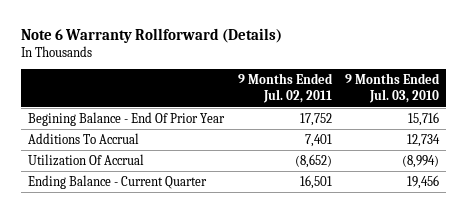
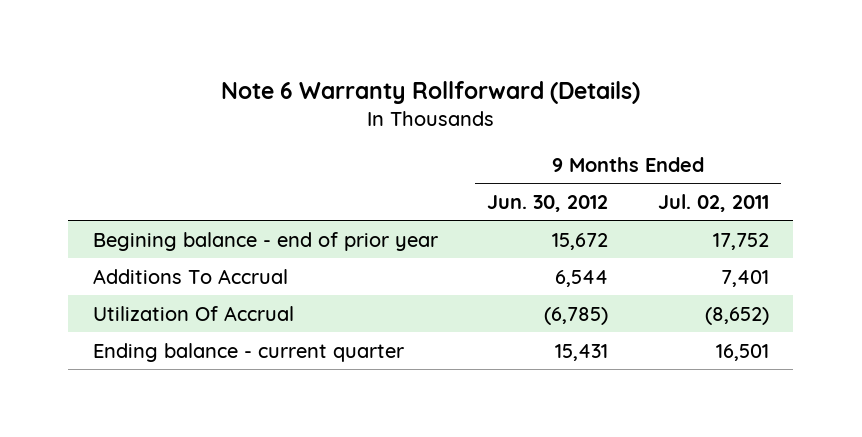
[345,73,441,104] 9 Months Ended Jul. 03, 2010 -> none
none -> [487,195,609,213] Jun. 30, 2012
[27,111,225,126] Begining Balance - End Of Prior Year -> [93,231,439,251] Begining balance - end of prior year
[27,174,207,189] Ending Balance - Current Quarter -> [93,342,405,362] Ending balance - current quarter

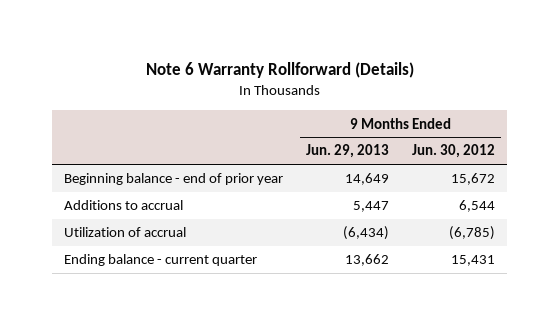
[657,194,769,213] Jul. 02, 2011 -> none
none -> [306,144,390,159] Jun. 29, 2013
[93,231,439,251] Begining balance - end of prior year -> [63,173,283,186] Beginning balance - end of prior year
[93,268,289,284] Additions To Accrual -> [63,200,183,211] Additions to accrual
[93,305,295,321] Utilization Of Accrual -> [63,227,186,238] Utilization of accrual

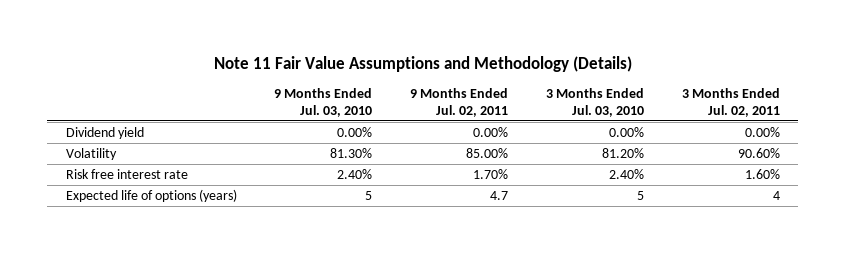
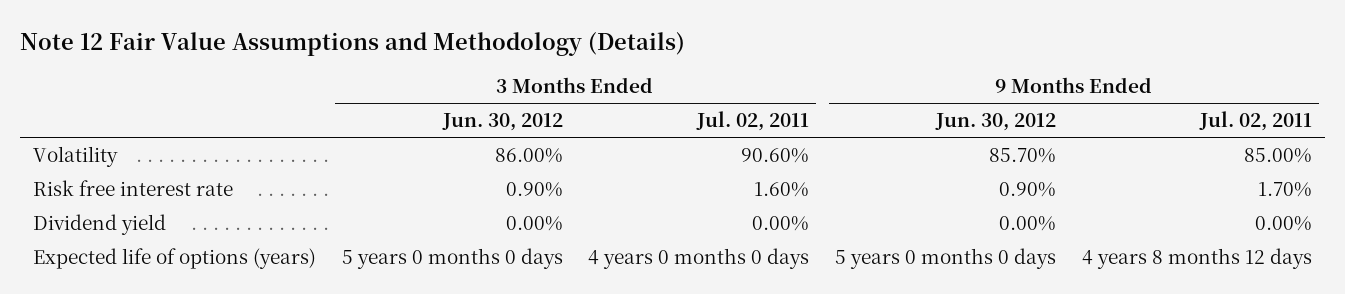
[213,55,632,72] Note 11 Fair Value Assumptions and Methodology (Details) -> [19,31,685,56] Note 12 Fair Value Assumptions and Methodology (Details)
[274,88,373,117] 9 Months Ended Jul. 03, 2010 -> none
[545,88,644,117] 3 Months Ended Jul. 03, 2010 -> none
none -> [441,113,563,132] Jun. 30, 2012
none -> [935,113,1057,132] Jun. 30, 2012
[65,127,144,140] Dividend yield -> [32,214,166,236] Dividend yield
[490,191,509,201] 4.7 -> [1082,248,1313,270] 4 years 8 months 12 days
[772,191,780,201] 4 -> [588,248,810,270] 4 years 0 months 0 days

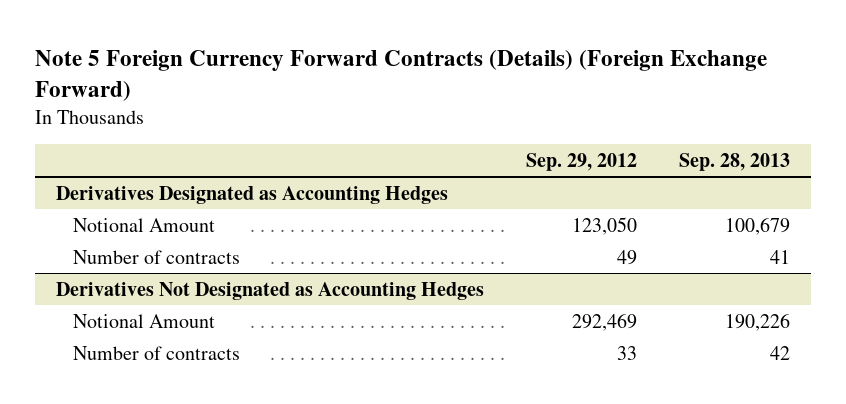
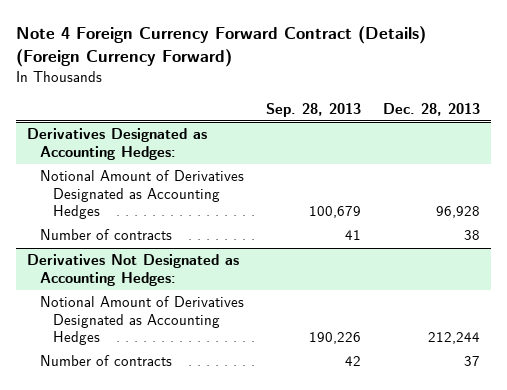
[35,50,768,102] Note 5 Foreign Currency Forward Contracts (Details) (Foreign Exchange Forward) -> [16,25,427,67] Note 4 Foreign Currency Forward Contract (Details) (Foreign Currency Forward)
[526,152,638,171] Sep. 29, 2012 -> none
none -> [383,102,481,116] Dec. 28, 2013
[56,185,449,204] Derivatives Designated as Accounting Hedges -> [27,128,208,160] Derivatives Designated as Accounting Hedges:
[73,217,216,232] Notional Amount -> [39,170,244,219] Notional Amount of Derivatives Designated as Accounting Hedges
[56,281,485,300] Derivatives Not Designated as Accounting Hedges -> [27,254,240,286] Derivatives Not Designated as Accounting Hedges:
[73,313,216,328] Notional Amount -> [39,296,244,345] Notional Amount of Derivatives Designated as Accounting Hedges

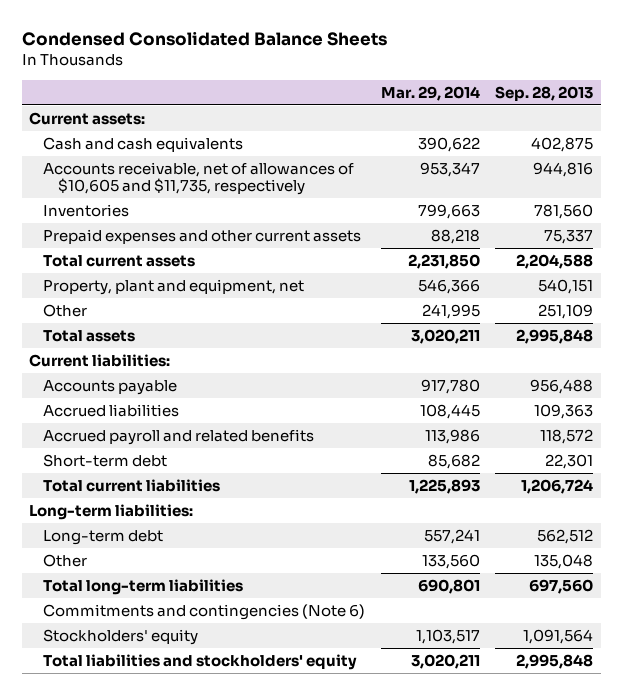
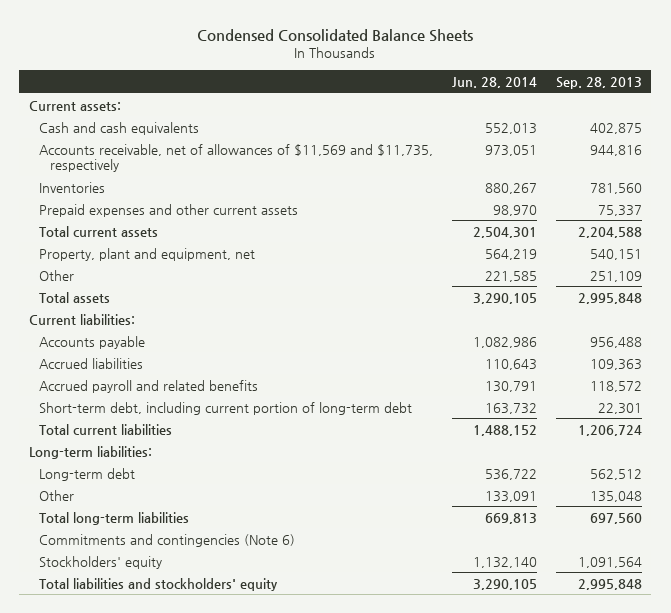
[380,85,480,101] Mar. 29, 2014 -> none
none -> [451,77,537,89] Jun. 28, 2014
[43,161,355,196] Accounts receivable, net of allowances of $10,605 and $11,735, respectively -> [39,143,434,173] Accounts receivable, net of allowances of $11,569 and $11,735, respectively
[43,453,168,467] Short-term debt -> [39,401,413,415] Short-term debt, including current portion of long-term debt

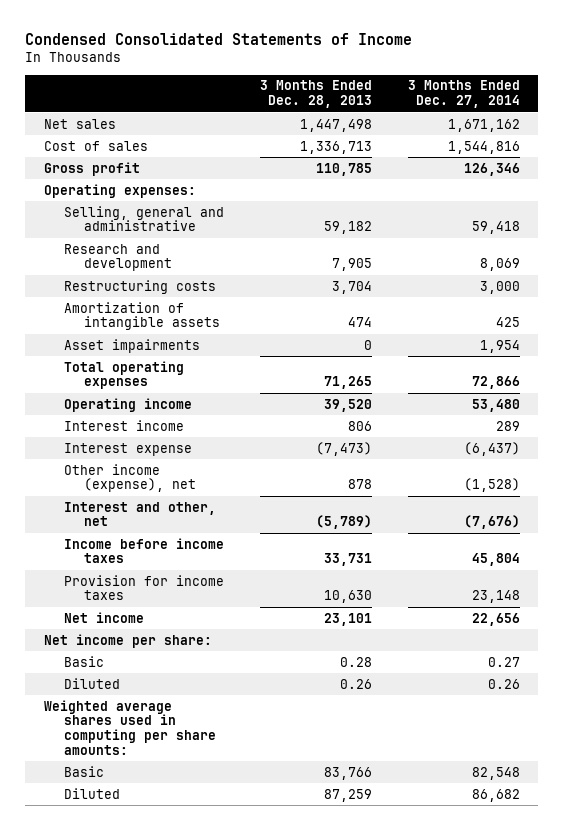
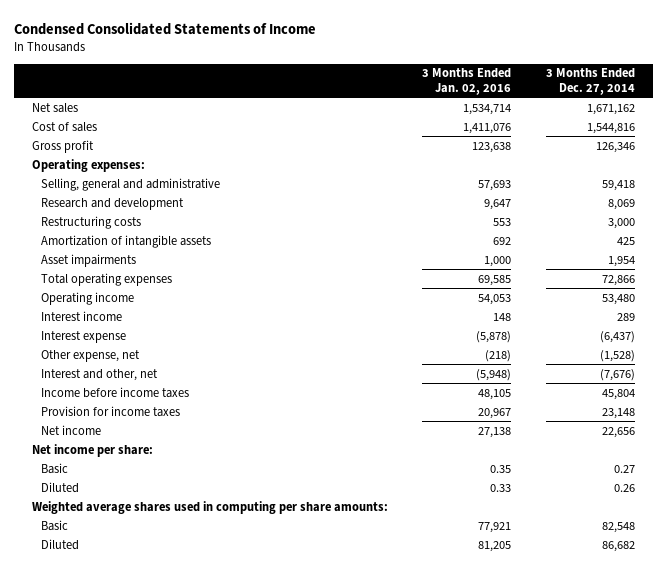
[259,80,372,109] 3 Months Ended Dec. 28, 2013 -> none
none -> [422,68,512,95] 3 Months Ended Jan. 02, 2016
[63,463,196,493] Other income (expense), net -> [40,349,140,362] Other expense, net

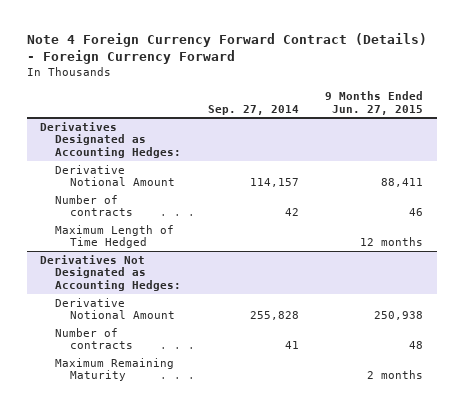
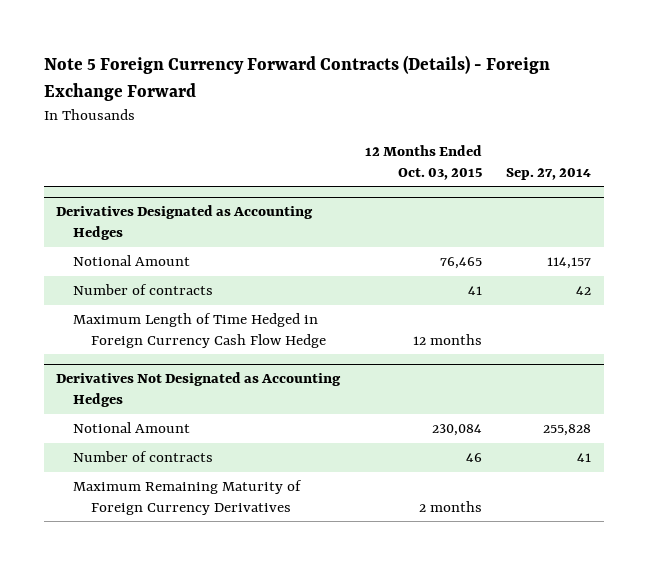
[27,33,428,65] Note 4 Foreign Currency Forward Contract (Details) - Foreign Currency Forward -> [43,55,550,101] Note 5 Foreign Currency Forward Contracts (Details) - Foreign Exchange Forward
[325,90,424,115] 9 Months Ended Jun. 27, 2015 -> none
none -> [364,144,482,180] 12 Months Ended Oct. 03, 2015
[40,121,182,159] Derivatives Designated as Accounting Hedges: -> [56,205,314,241] Derivatives Designated as Accounting Hedges
[55,164,176,187] Derivative Notional Amount -> [73,255,191,267] Notional Amount
[55,224,175,249] Maximum Length of Time Hedged -> [73,313,326,348] Maximum Length of Time Hedged in Foreign Currency Cash Flow Hedge
[40,254,182,292] Derivatives Not Designated as Accounting Hedges: -> [56,372,342,408] Derivatives Not Designated as Accounting Hedges
[55,297,176,320] Derivative Notional Amount -> [73,422,191,434] Notional Amount
[55,357,175,382] Maximum Remaining Maturity -> [73,480,303,515] Maximum Remaining Maturity of Foreign Currency Derivatives

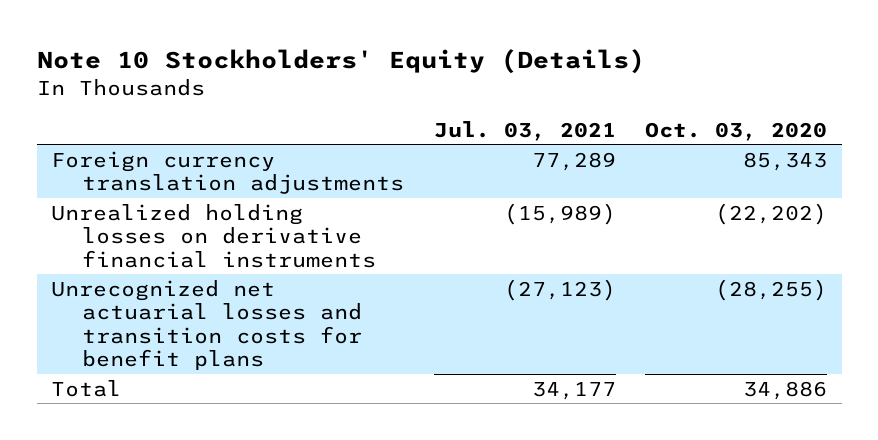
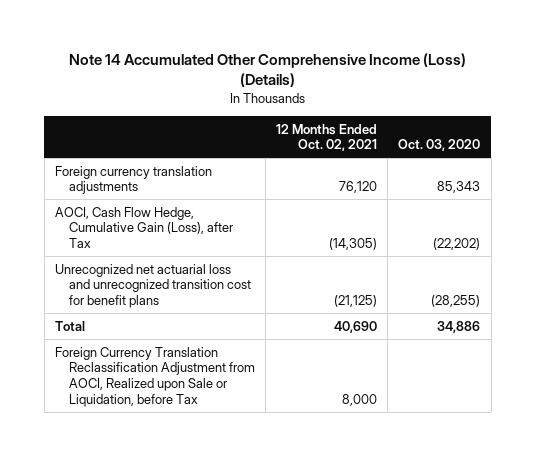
[36,48,645,74] Note 10 Stockholders' Equity (Details) -> [68,52,466,88] Note 14 Accumulated Other Comprehensive Income (Loss) (Details)
[433,120,616,141] Jul. 03, 2021 -> none
none -> [276,123,378,152] 12 Months Ended Oct. 02, 2021
[51,203,377,268] Unrealized holding losses on derivative financial instruments -> [55,206,233,248] AOCI, Cash Flow Hedge, Cumulative Gain (Loss), after Tax
[51,279,363,371] Unrecognized net actuarial losses and transition costs for benefit plans -> [55,263,251,308] Unrecognized net actuarial loss and unrecognized transition cost for benefit plans
none -> [55,346,255,407] Foreign Currency Translation Reclassification Adjustment from AOCI, Realized upon Sale or Liquidation, before Tax

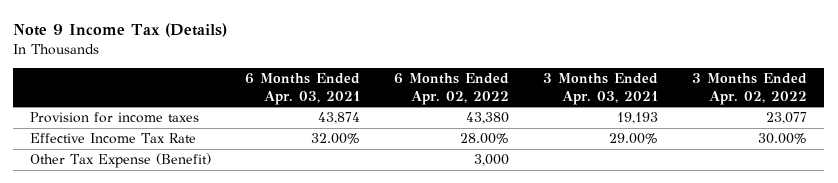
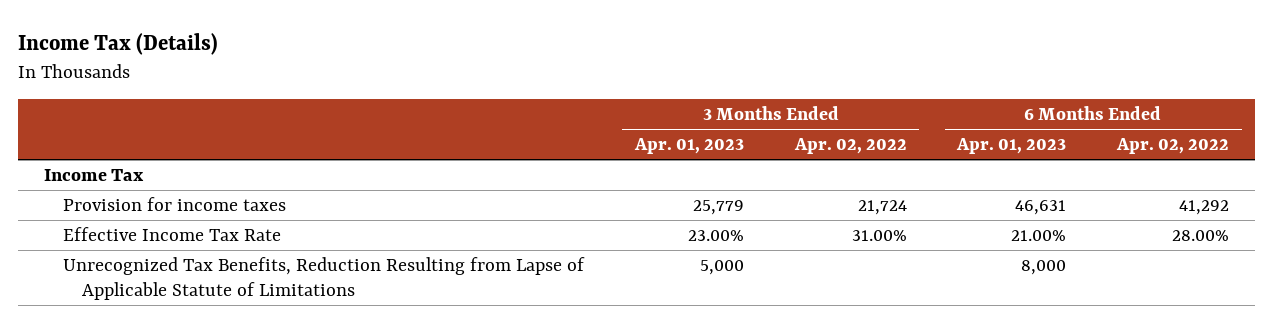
[13,23,228,38] Note 9 Income Tax (Details) -> [18,33,219,56] Income Tax (Details)
[245,73,361,105] 6 Months Ended Apr. 03, 2021 -> none
[543,73,659,105] 3 Months Ended Apr. 03, 2021 -> none
none -> [633,137,744,154] Apr. 01, 2023
none -> [956,137,1067,154] Apr. 01, 2023
[30,153,212,169] Other Tax Expense (Benefit) -> none
none -> [43,168,144,181] Income Tax
[466,112,510,125] 43,380 -> [1179,199,1230,215] 41,292
[766,112,808,125] 23,077 -> [857,199,907,215] 21,724
[758,133,808,145] 30.00% -> [851,229,907,241] 31.00%
none -> [62,256,585,300] Unrecognized Tax Benefits, Reduction Resulting from Lapse of Applicable Statute of Limitations

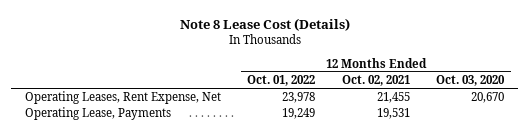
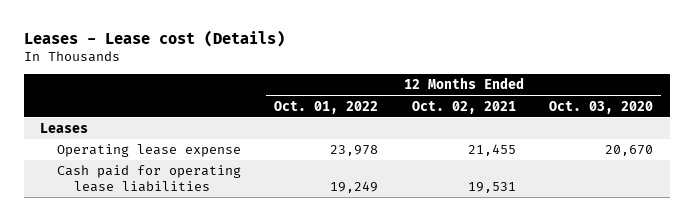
[179,17,350,31] Note 8 Lease Cost (Details) -> [23,29,285,47] Leases - Lease cost (Details)
none -> [40,123,89,134] Leases
[24,91,221,105] Operating Leases, Rent Expense, Net -> [56,144,241,158] Operating lease expense
[24,107,171,121] Operating Lease, Payments -> [56,165,241,193] Cash paid for operating lease liabilities

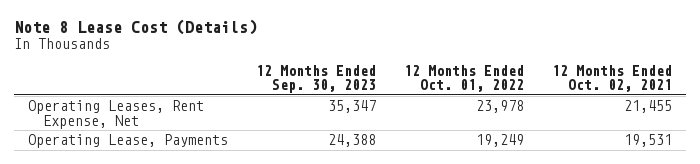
[23,29,285,47] Leases - Lease cost (Details) -> [14,18,258,35] Note 8 Lease Cost (Details)
[549,100,654,114] Oct. 03, 2020 -> none
none -> [256,65,377,94] 12 Months Ended Sep. 30, 2023
[40,123,89,134] Leases -> none
[56,144,241,158] Operating lease expense -> [28,100,205,129] Operating Leases, Rent Expense, Net
[56,165,241,193] Cash paid for operating lease liabilities -> [28,134,229,149] Operating Lease, Payments

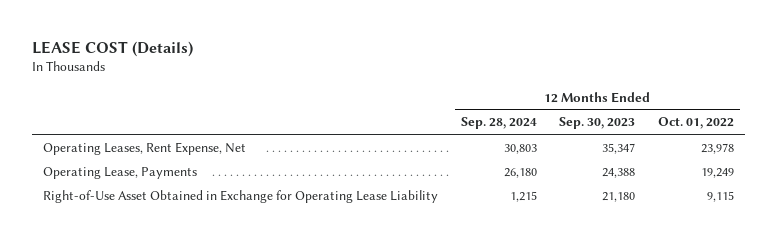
[14,18,258,35] Note 8 Lease Cost (Details) -> [31,40,193,57] LEASE COST (Details)
[552,65,673,93] 12 Months Ended Oct. 02, 2021 -> none
none -> [460,117,537,130] Sep. 28, 2024
none -> [42,189,438,203] Right-of-Use Asset Obtained in Exchange for Operating Lease Liability

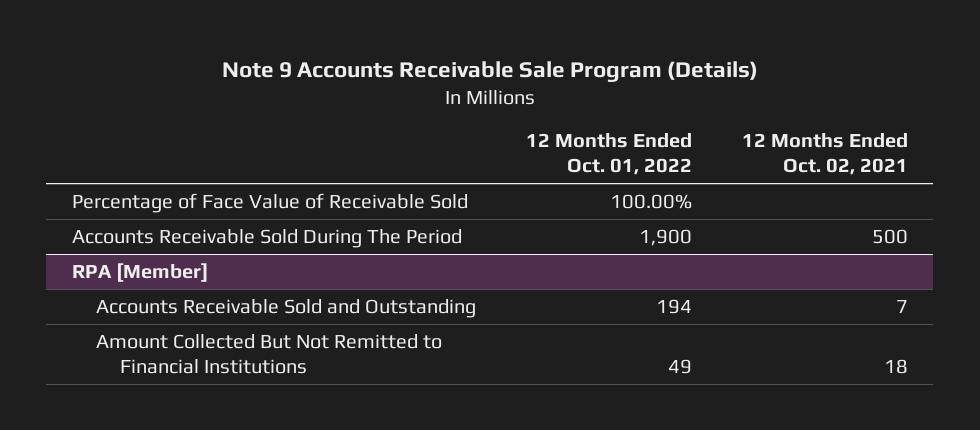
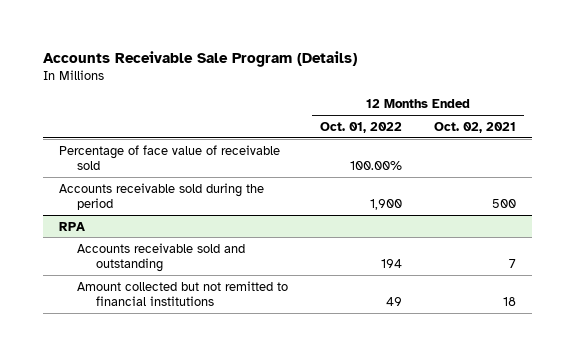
[221,61,758,83] Note 9 Accounts Receivable Sale Program (Details) -> [42,50,357,67] Accounts Receivable Sale Program (Details)
[71,192,468,213] Percentage of Face Value of Receivable Sold -> [58,144,280,170] Percentage of face value of receivable sold
[71,228,462,248] Accounts Receivable Sold During The Period -> [58,182,264,210] Accounts receivable sold during the period
[71,262,208,282] RPA [Member] -> [58,221,85,231] RPA
[95,298,476,318] Accounts Receivable Sold and Outstanding -> [77,242,246,272] Accounts receivable sold and outstanding
[95,333,442,374] Amount Collected But Not Remitted to Financial Institutions -> [77,280,289,306] Amount collected but not remitted to financial institutions

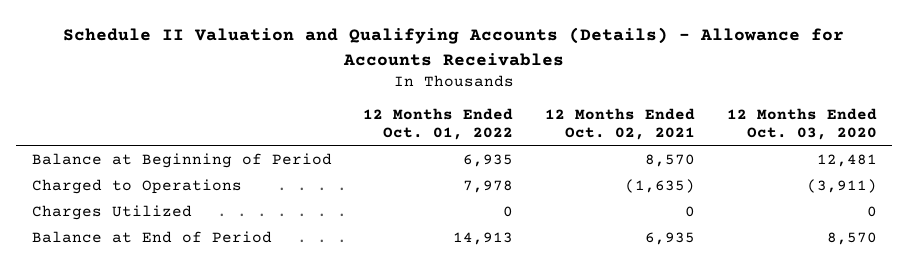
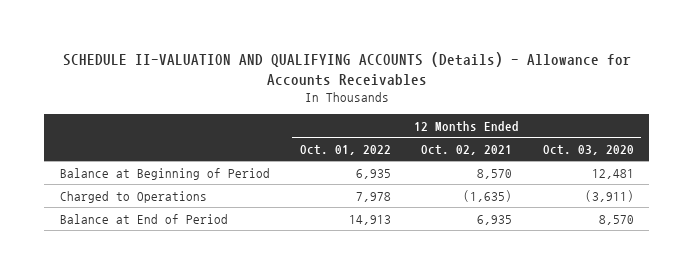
[63,27,845,66] Schedule II Valuation and Qualifying Accounts (Details) - Allowance for Accounts Receivables -> [62,52,631,87] SCHEDULE II-VALUATION AND QUALIFYING ACCOUNTS (Details) - Allowance for Accounts Receivables
[31,205,192,221] Charges Utilized -> none

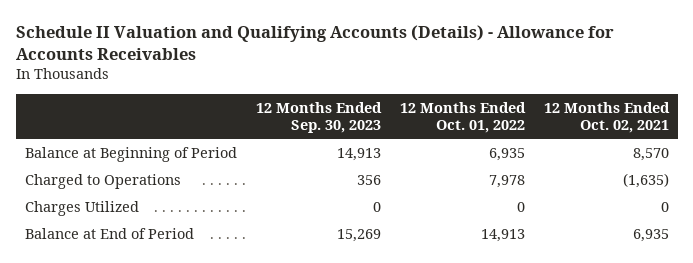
[62,52,631,87] SCHEDULE II-VALUATION AND QUALIFYING ACCOUNTS (Details) - Allowance for Accounts Receivables -> [15,24,614,61] Schedule II Valuation and Qualifying Accounts (Details) - Allowance for Accounts Receivables
[542,144,634,155] Oct. 03, 2020 -> none
none -> [255,101,382,133] 12 Months Ended Sep. 30, 2023
none -> [24,200,139,216] Charges Utilized

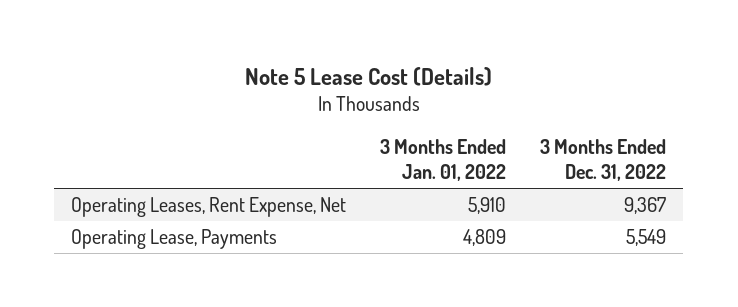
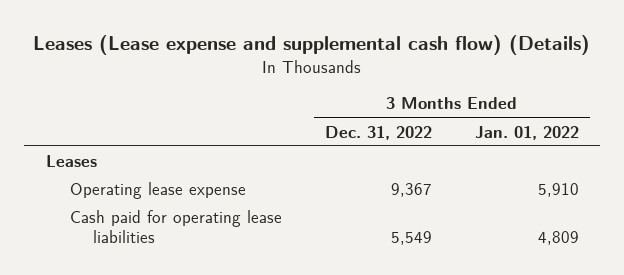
[244,66,492,86] Note 5 Lease Cost (Details) -> [33,35,591,56] Leases (Lease expense and supplemental cash flow) (Details)
none -> [45,154,97,167] Leases
[71,197,347,218] Operating Leases, Rent Expense, Net -> [69,181,246,199] Operating lease expense
[71,229,278,250] Operating Lease, Payments -> [69,209,282,243] Cash paid for operating lease liabilities

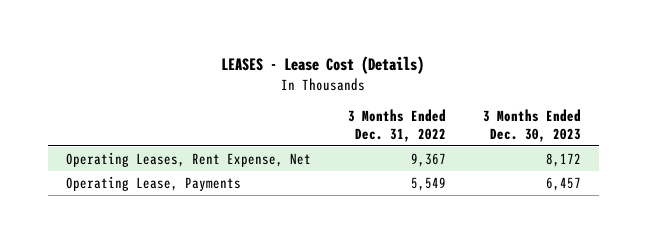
[33,35,591,56] Leases (Lease expense and supplemental cash flow) (Details) -> [221,56,425,75] LEASES - Lease Cost (Details)
[474,125,579,140] Jan. 01, 2022 -> none
none -> [482,109,581,143] 3 Months Ended Dec. 30, 2023
[45,154,97,167] Leases -> none
[69,181,246,199] Operating lease expense -> [66,152,312,168] Operating Leases, Rent Expense, Net
[69,209,282,243] Cash paid for operating lease liabilities -> [66,176,242,192] Operating Lease, Payments

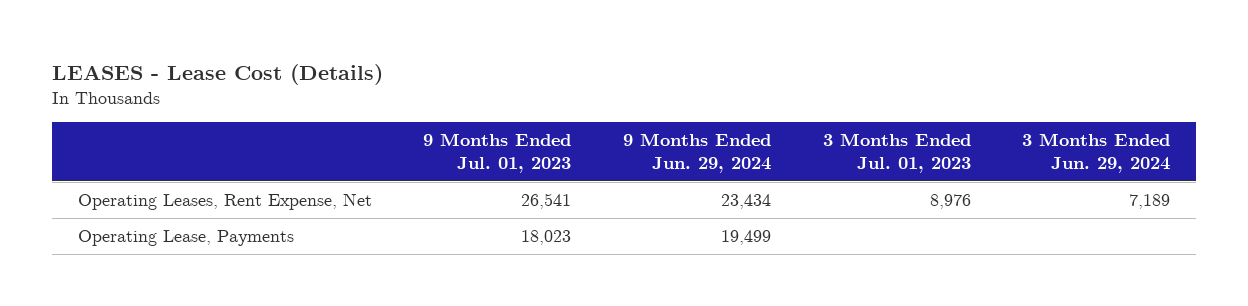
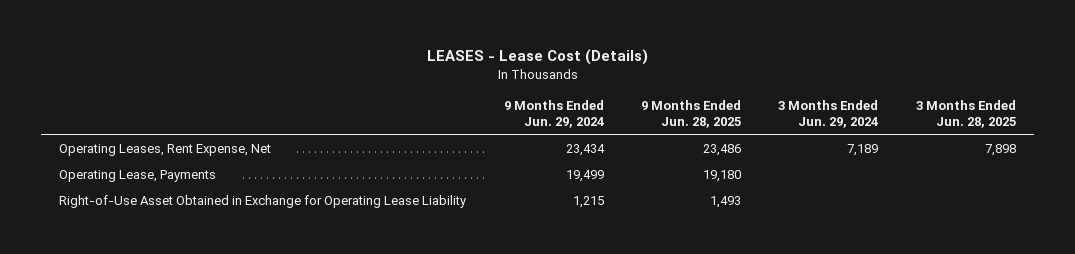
[423,133,572,173] 9 Months Ended Jul. 01, 2023 -> none
[822,133,971,173] 3 Months Ended Jul. 01, 2023 -> none
none -> [641,99,742,128] 9 Months Ended Jun. 28, 2025
none -> [915,99,1016,128] 3 Months Ended Jun. 28, 2025
none -> [59,194,467,208] Right-of-Use Asset Obtained in Exchange for Operating Lease Liability

